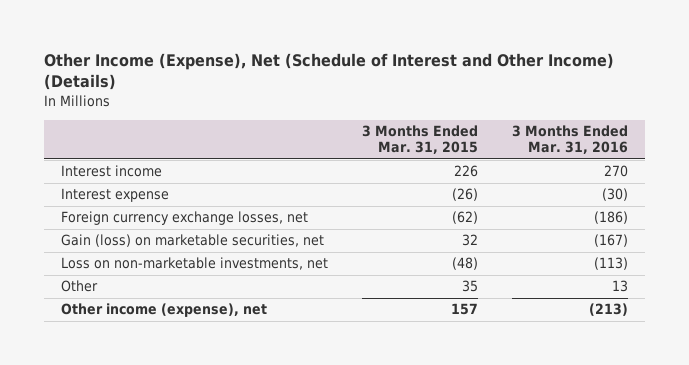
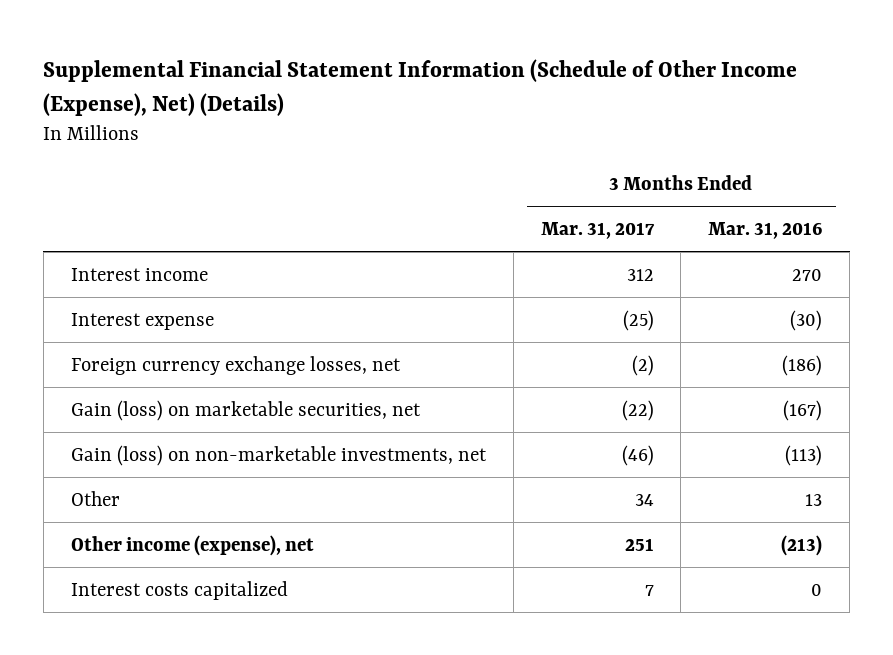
[44,52,615,91] Other Income (Expense), Net (Schedule of Interest and Other Income) (Details) -> [43,59,798,116] Supplemental Financial Statement Information (Schedule of Other Income (Expense), Net) (Details)
[362,125,479,155] 3 Months Ended Mar. 31, 2015 -> none
none -> [540,221,655,239] Mar. 31, 2017
[61,257,329,271] Loss on non-marketable investments, net -> [70,444,487,466] Gain (loss) on non-marketable investments, net
none -> [70,580,288,600] Interest costs capitalized

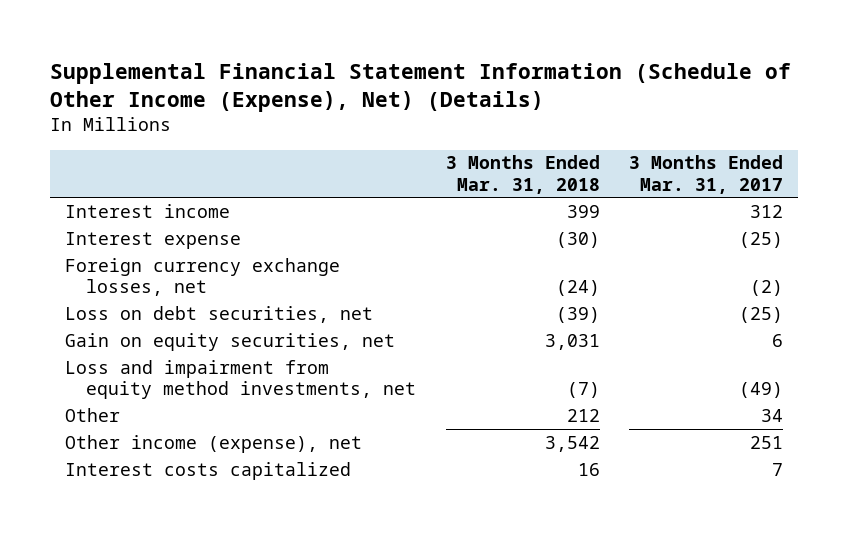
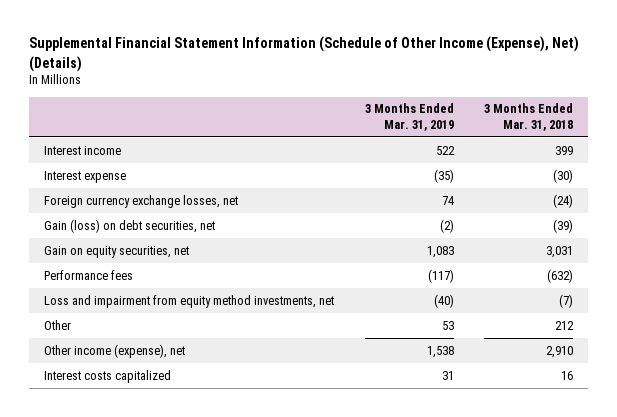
[628,155,783,194] 3 Months Ended Mar. 31, 2017 -> none
none -> [364,103,454,131] 3 Months Ended Mar. 31, 2019
[64,305,373,323] Loss on debt securities, net -> [44,218,216,233] Gain (loss) on debt securities, net
none -> [44,269,134,280] Performance fees
[544,435,600,452] 3,542 -> [545,345,573,358] 2,910

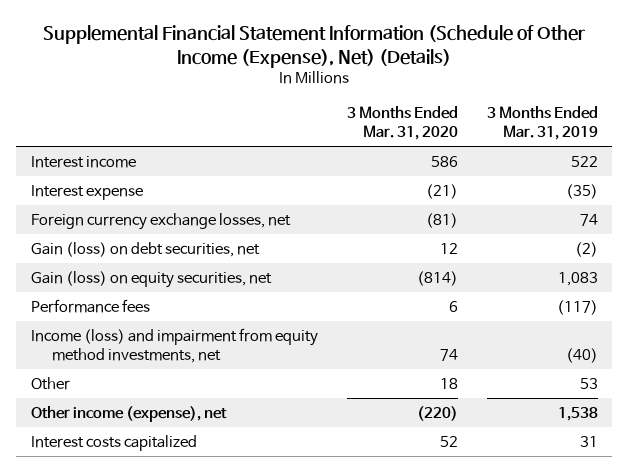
[483,103,573,131] 3 Months Ended Mar. 31, 2018 -> none
none -> [346,105,458,141] 3 Months Ended Mar. 31, 2020
[44,245,190,258] Gain on equity securities, net -> [30,270,272,288] Gain (loss) on equity securities, net
[44,294,335,308] Loss and impairment from equity method investments, net -> [30,327,318,364] Income (loss) and impairment from equity method investments, net

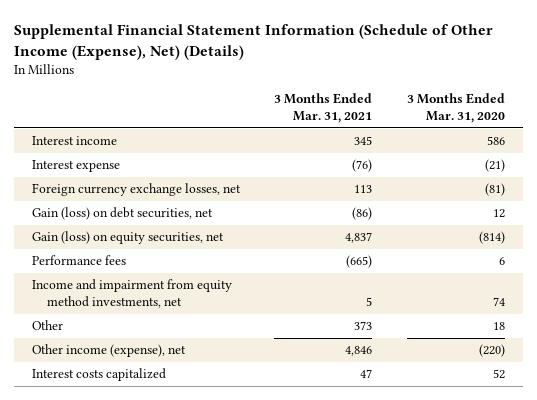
[486,105,598,141] 3 Months Ended Mar. 31, 2019 -> none
none -> [274,93,373,124] 3 Months Ended Mar. 31, 2021
[30,327,318,364] Income (loss) and impairment from equity method investments, net -> [31,279,232,308] Income and impairment from equity method investments, net

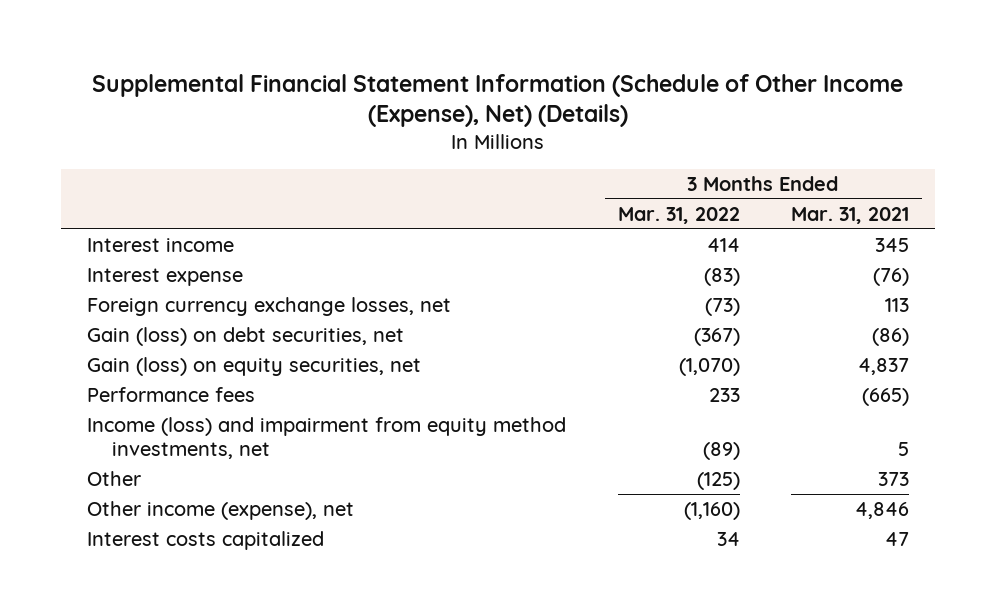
[407,93,506,124] 3 Months Ended Mar. 31, 2020 -> none
none -> [617,206,740,224] Mar. 31, 2022
[31,279,232,308] Income and impairment from equity method investments, net -> [86,416,566,460] Income (loss) and impairment from equity method investments, net

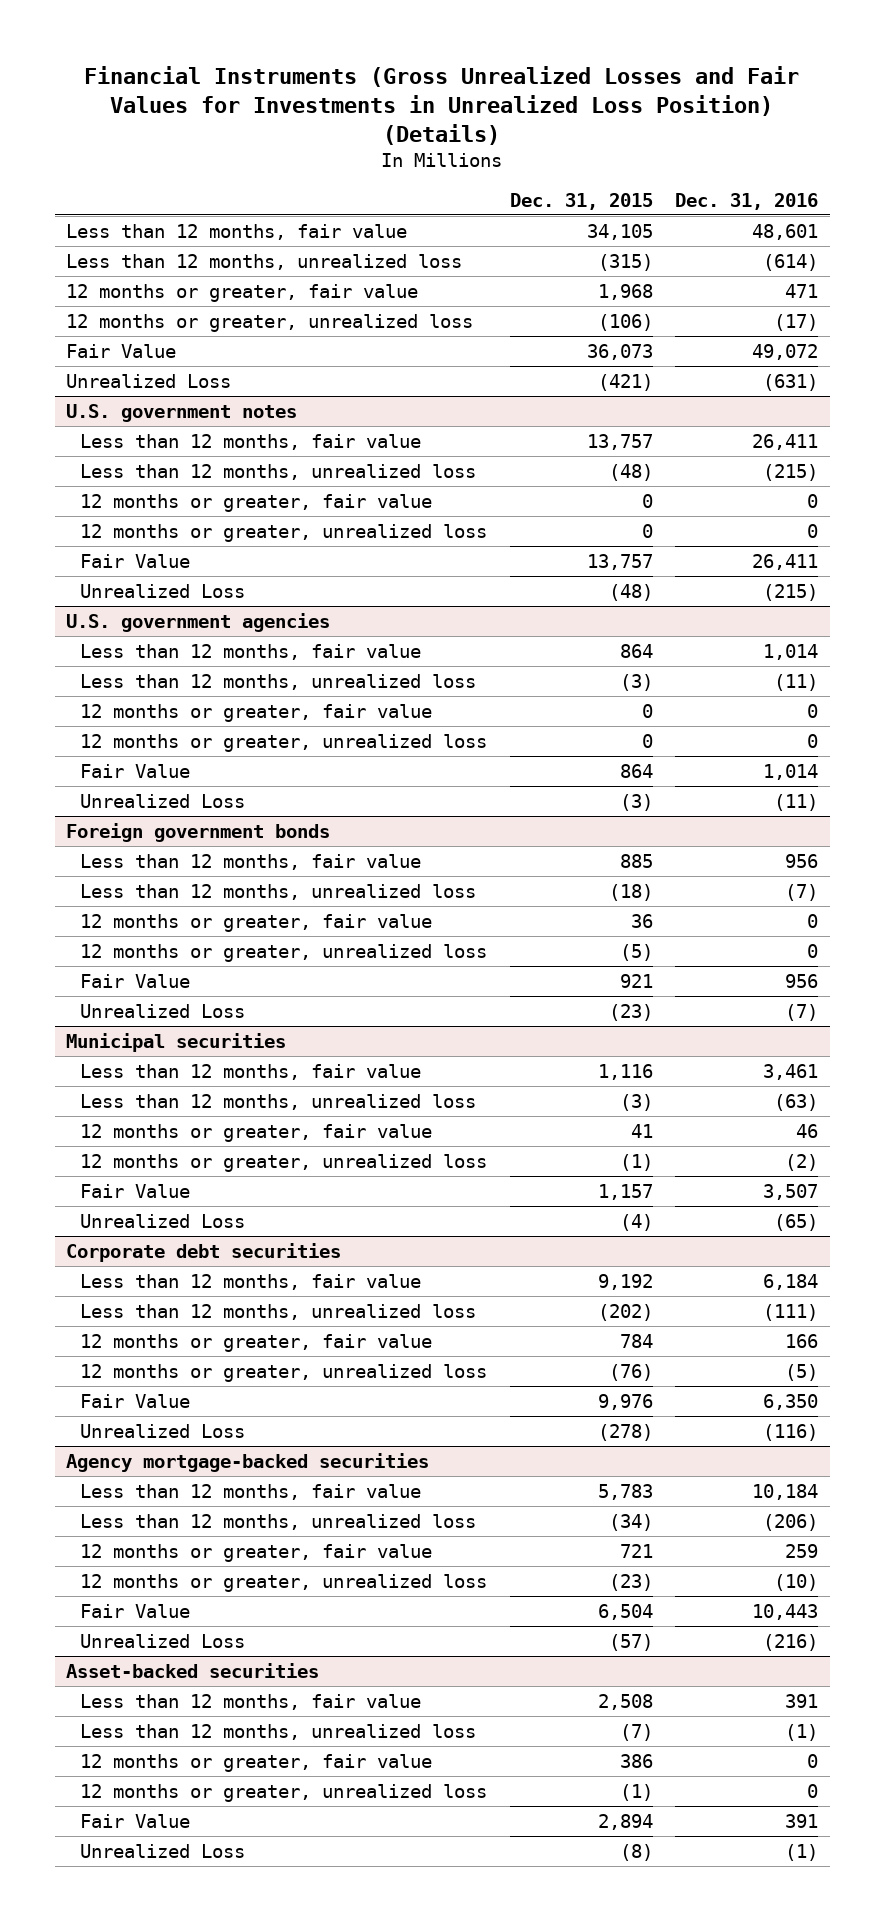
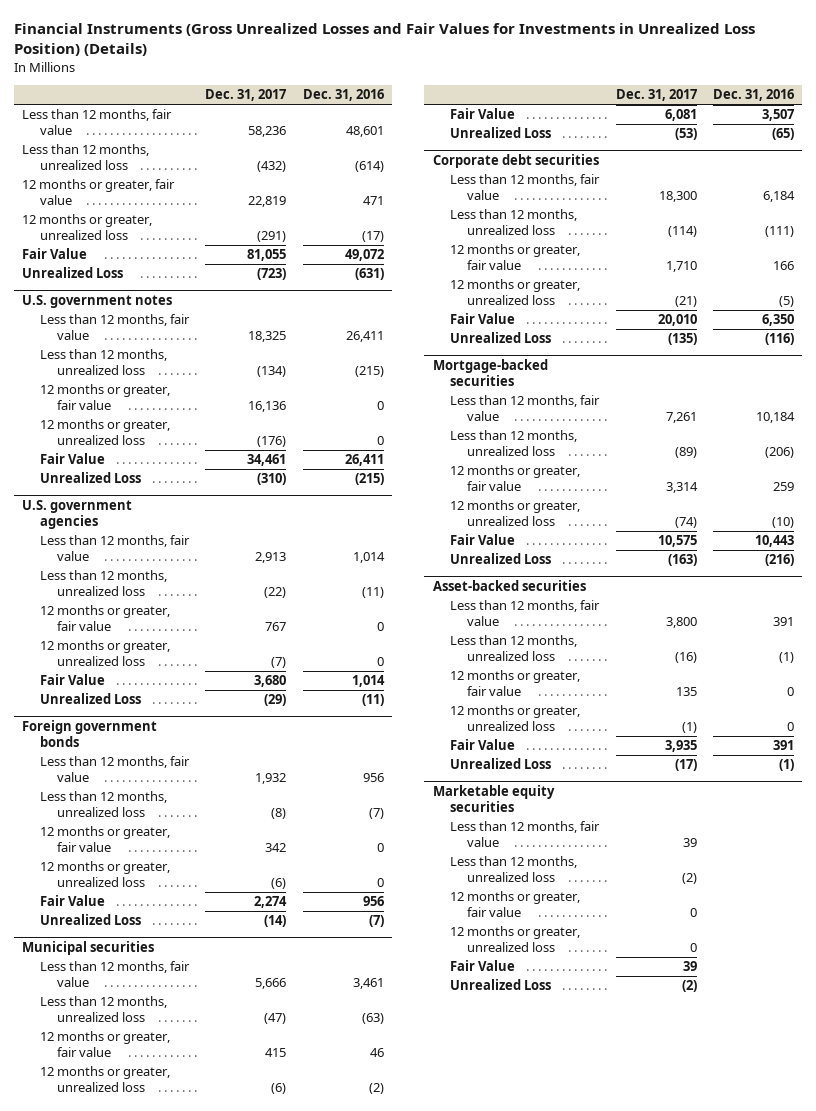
[509,192,653,210] Dec. 31, 2015 -> none
none -> [205,89,287,102] Dec. 31, 2017
[66,1452,430,1472] Agency mortgage-backed securities -> [432,359,548,386] Mortgage-backed securities
none -> [432,785,555,812] Marketable equity securities
none -> [450,821,601,847] Less than 12 months, fair value
none -> [450,856,578,882] Less than 12 months, unrealized loss
none -> [450,891,581,917] 12 months or greater, fair value
none -> [450,926,581,952] 12 months or greater, unrealized loss
none -> [450,960,516,972] Fair Value
none -> [450,979,552,991] Unrealized Loss

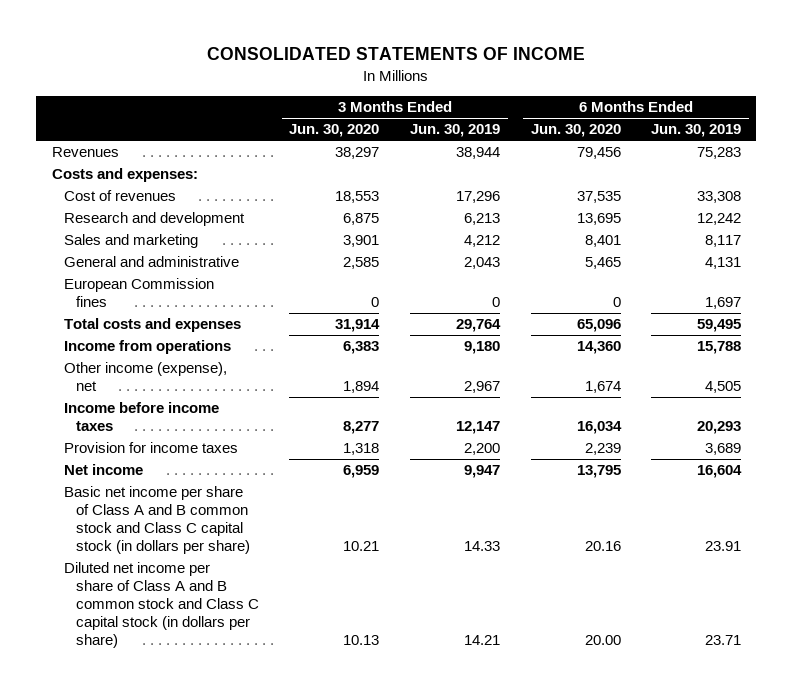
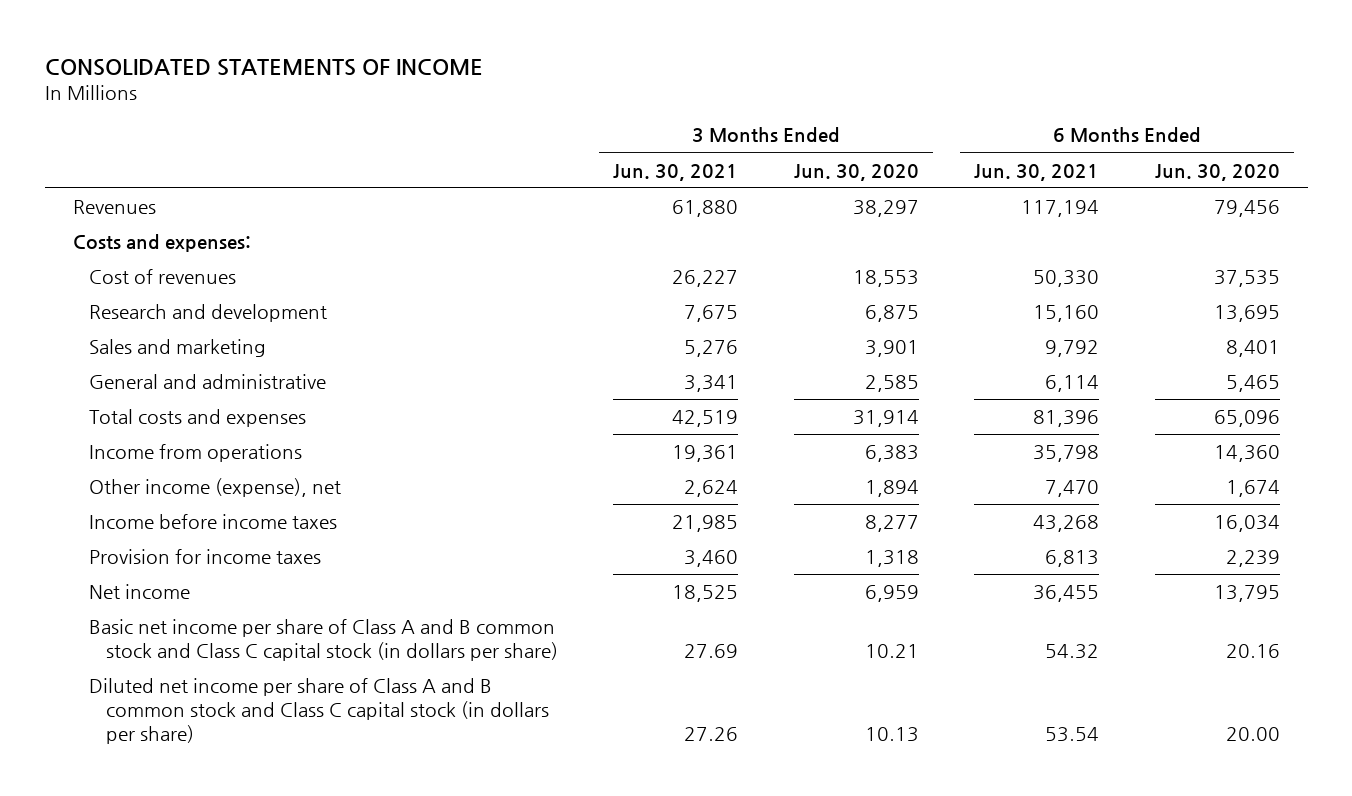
[410,124,501,138] Jun. 30, 2019 -> none
[651,124,742,138] Jun. 30, 2019 -> none
none -> [613,163,739,181] Jun. 30, 2021
none -> [974,163,1100,181] Jun. 30, 2021
[63,278,214,308] European Commission fines -> none

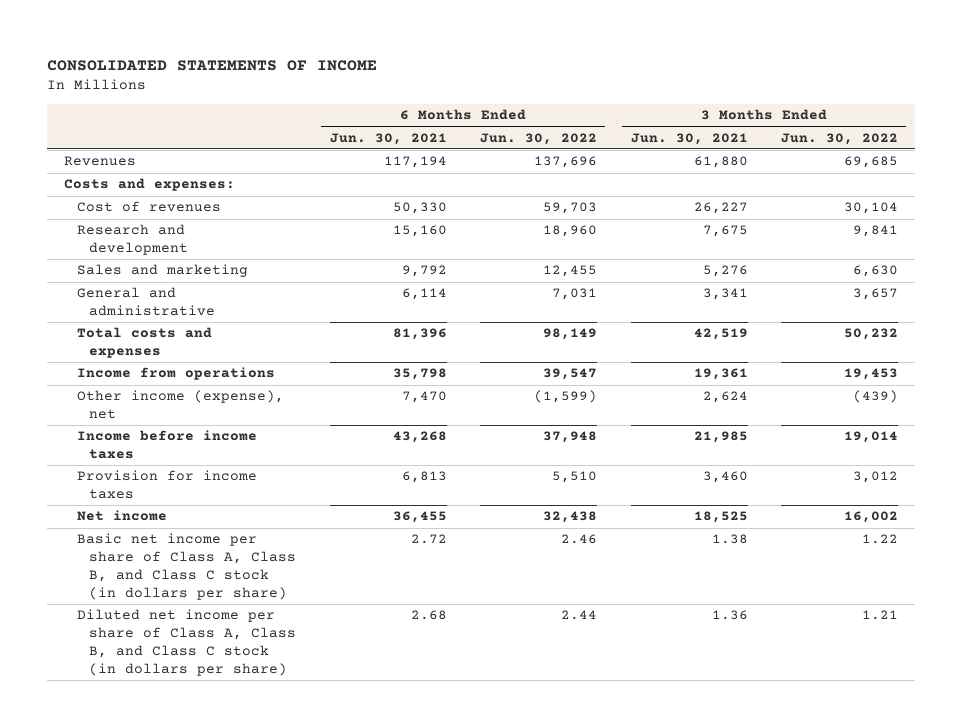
[793,163,919,181] Jun. 30, 2020 -> none
[1154,163,1280,181] Jun. 30, 2020 -> none
none -> [480,132,598,145] Jun. 30, 2022
none -> [780,132,898,145] Jun. 30, 2022
[89,619,558,662] Basic net income per share of Class A and B common stock and Class C capital stock (in dollars per share) -> [76,533,297,601] Basic net income per share of Class A, Class B, and Class C stock (in dollars per share)
[684,644,739,659] 27.69 -> [711,534,748,545] 1.38
[1045,644,1100,660] 54.32 -> [410,534,447,545] 2.72
[89,678,549,745] Diluted net income per share of Class A and B common stock and Class C capital stock (in dollars per share) -> [76,609,297,677] Diluted net income per share of Class A, Class B, and Class C stock (in dollars per share)
[684,727,739,742] 27.26 -> [711,610,748,621] 1.36
[1045,727,1100,743] 53.54 -> [410,610,447,621] 2.68

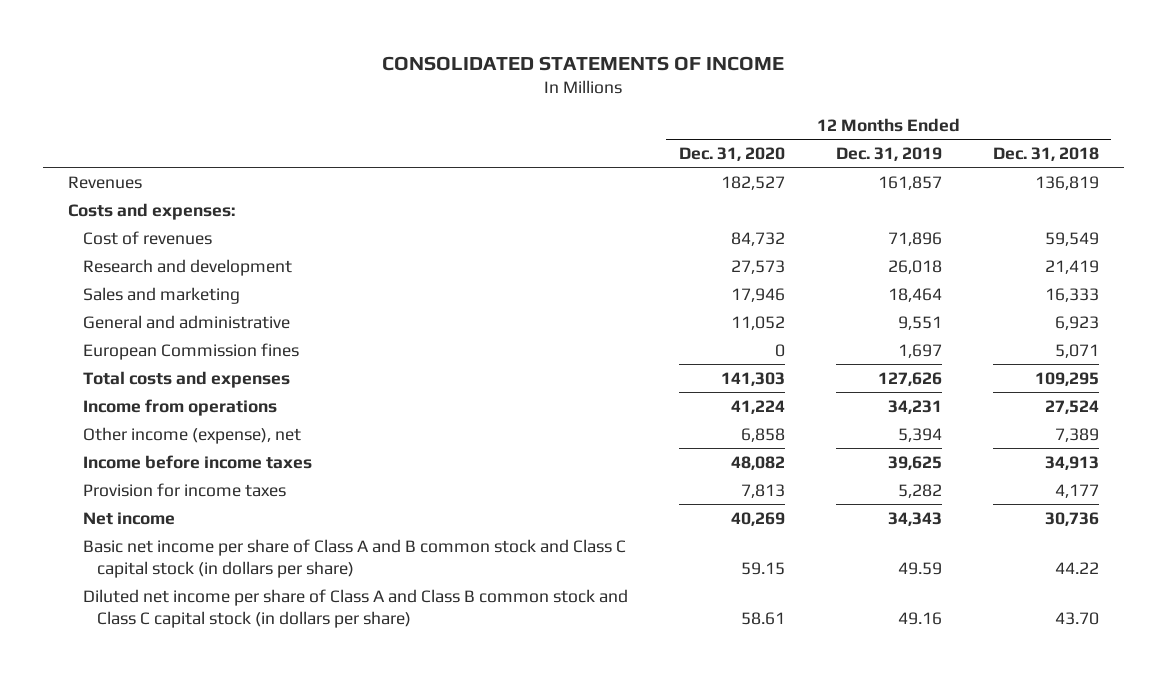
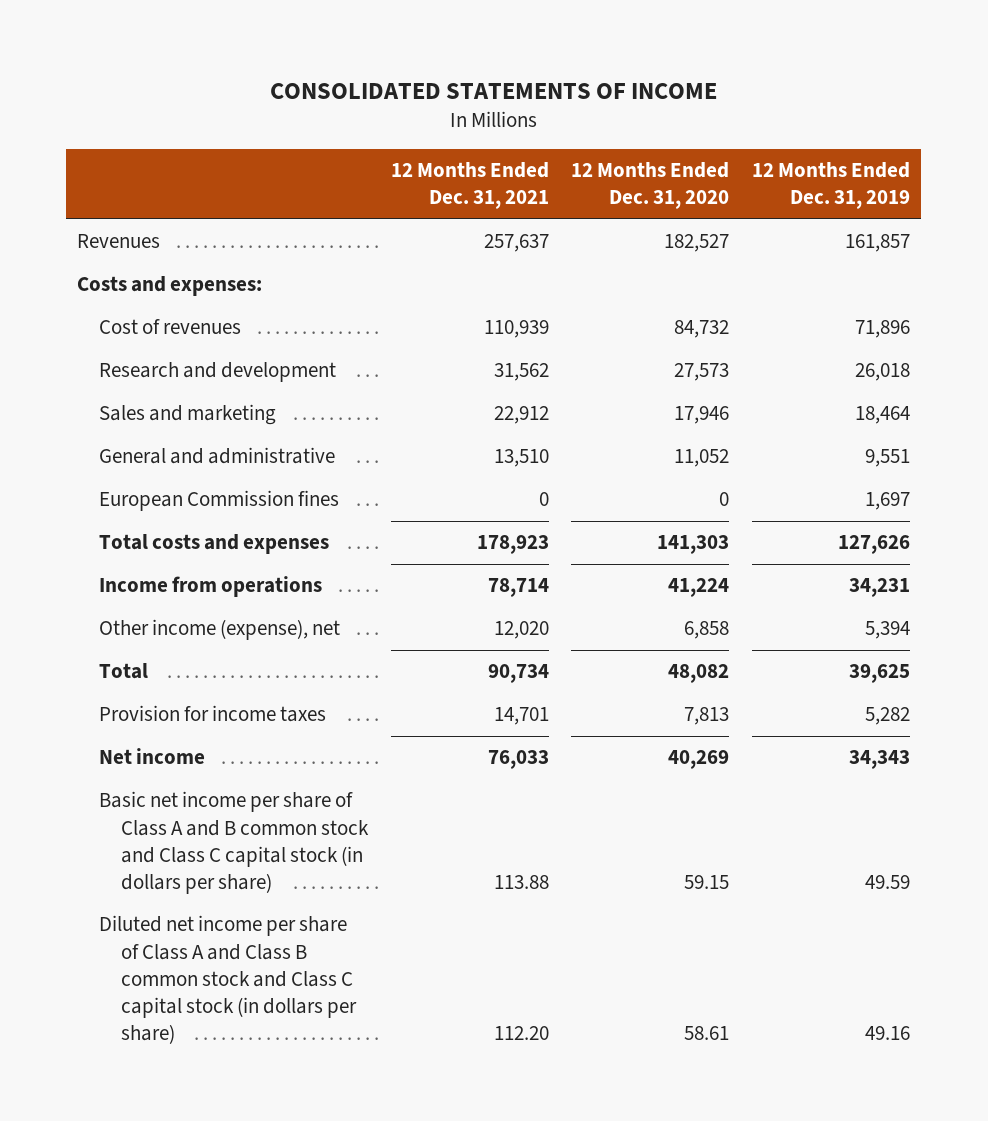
[992,146,1099,161] Dec. 31, 2018 -> none
none -> [390,162,549,210] 12 Months Ended Dec. 31, 2021
[82,454,312,469] Income before income taxes -> [99,663,149,680] Total

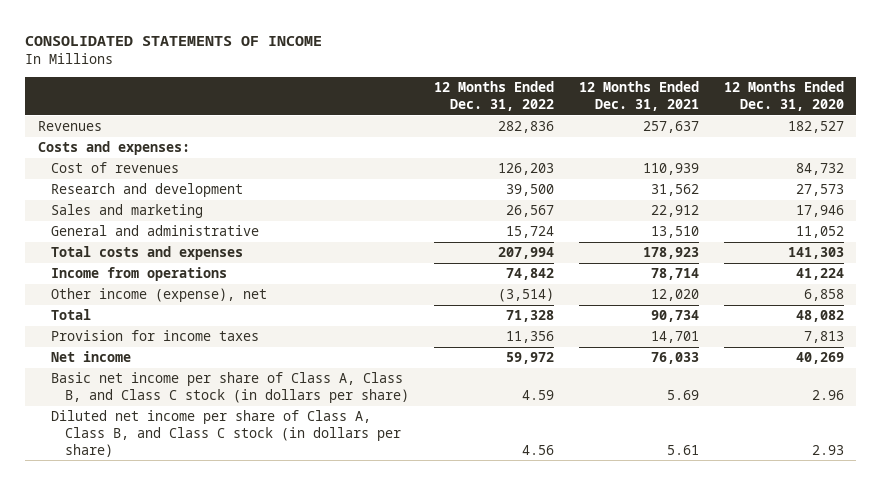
[752,162,911,210] 12 Months Ended Dec. 31, 2019 -> none
none -> [433,81,554,111] 12 Months Ended Dec. 31, 2022
[99,490,340,512] European Commission fines -> none
[99,791,369,894] Basic net income per share of Class A and B common stock and Class C capital stock (in dollars per share) -> [51,372,409,403] Basic net income per share of Class A, Class B, and Class C stock (in dollars per share)
[493,874,549,889] 113.88 -> [666,389,699,400] 5.69
[684,874,730,889] 59.15 -> [811,389,844,400] 2.96
[99,915,357,1045] Diluted net income per share of Class A and Class B common stock and Class C capital stock (in dollars per share) -> [51,410,401,457] Diluted net income per share of Class A, Class B, and Class C stock (in dollars per share)
[493,1026,549,1041] 112.20 -> [666,444,699,455] 5.61
[684,1026,730,1041] 58.61 -> [811,444,844,455] 2.93

